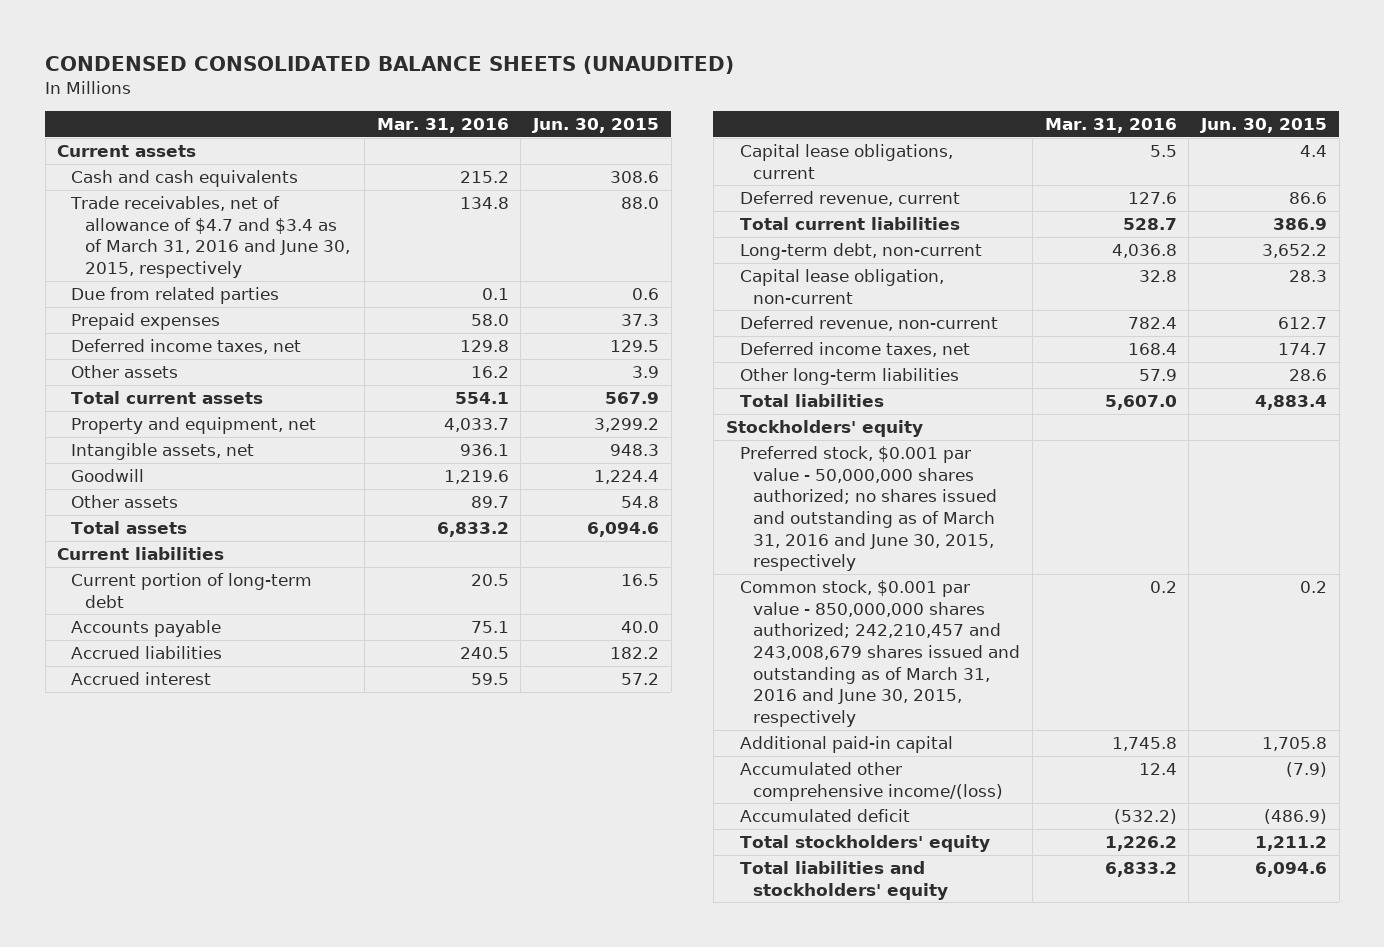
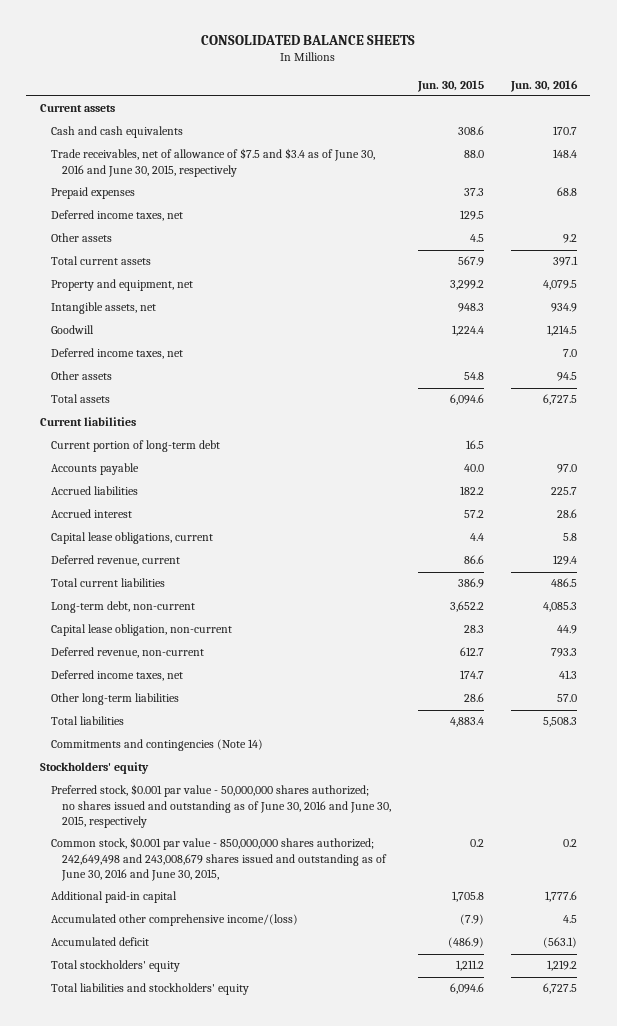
[45,56,735,75] CONDENSED CONSOLIDATED BALANCE SHEETS (UNAUDITED) -> [201,34,416,45] CONSOLIDATED BALANCE SHEETS
[376,118,509,134] Mar. 31, 2016 -> none
none -> [509,79,578,92] Jun. 30, 2016
[71,287,280,305] Due from related parties -> none
[70,196,351,278] Trade receivables, net of allowance of $4.7 and $3.4 as of March 31, 2016 and June 30, 2015, respectively -> [50,148,375,177] Trade receivables, net of allowance of $7.5 and $3.4 as of June 30, 2016 and June 30, 2015, respectively
[631,366,659,379] 3.9 -> [469,234,484,243] 4.5
none -> [50,348,183,360] Deferred income taxes, net
none -> [50,739,263,752] Commitments and contingencies (Note 14)
[739,446,998,572] Preferred stock, $0.001 par value - 50,000,000 shares authorized; no shares issued and outstanding as of March 31, 2016 and June 30, 2015, respectively -> [50,784,391,828] Preferred stock, $0.001 par value - 50,000,000 shares authorized; no shares issued and outstanding as of June 30, 2016 and June 30, 2015, respectively
[739,580,1021,727] Common stock, $0.001 par value - 850,000,000 shares authorized; 242,210,457 and 243,008,679 shares issued and outstanding as of March 31, 2016 and June 30, 2015, respectively -> [50,837,387,881] Common stock, $0.001 par value - 850,000,000 shares authorized; 242,649,498 and 243,008,679 shares issued and outstanding as of June 30, 2016 and June 30, 2015,

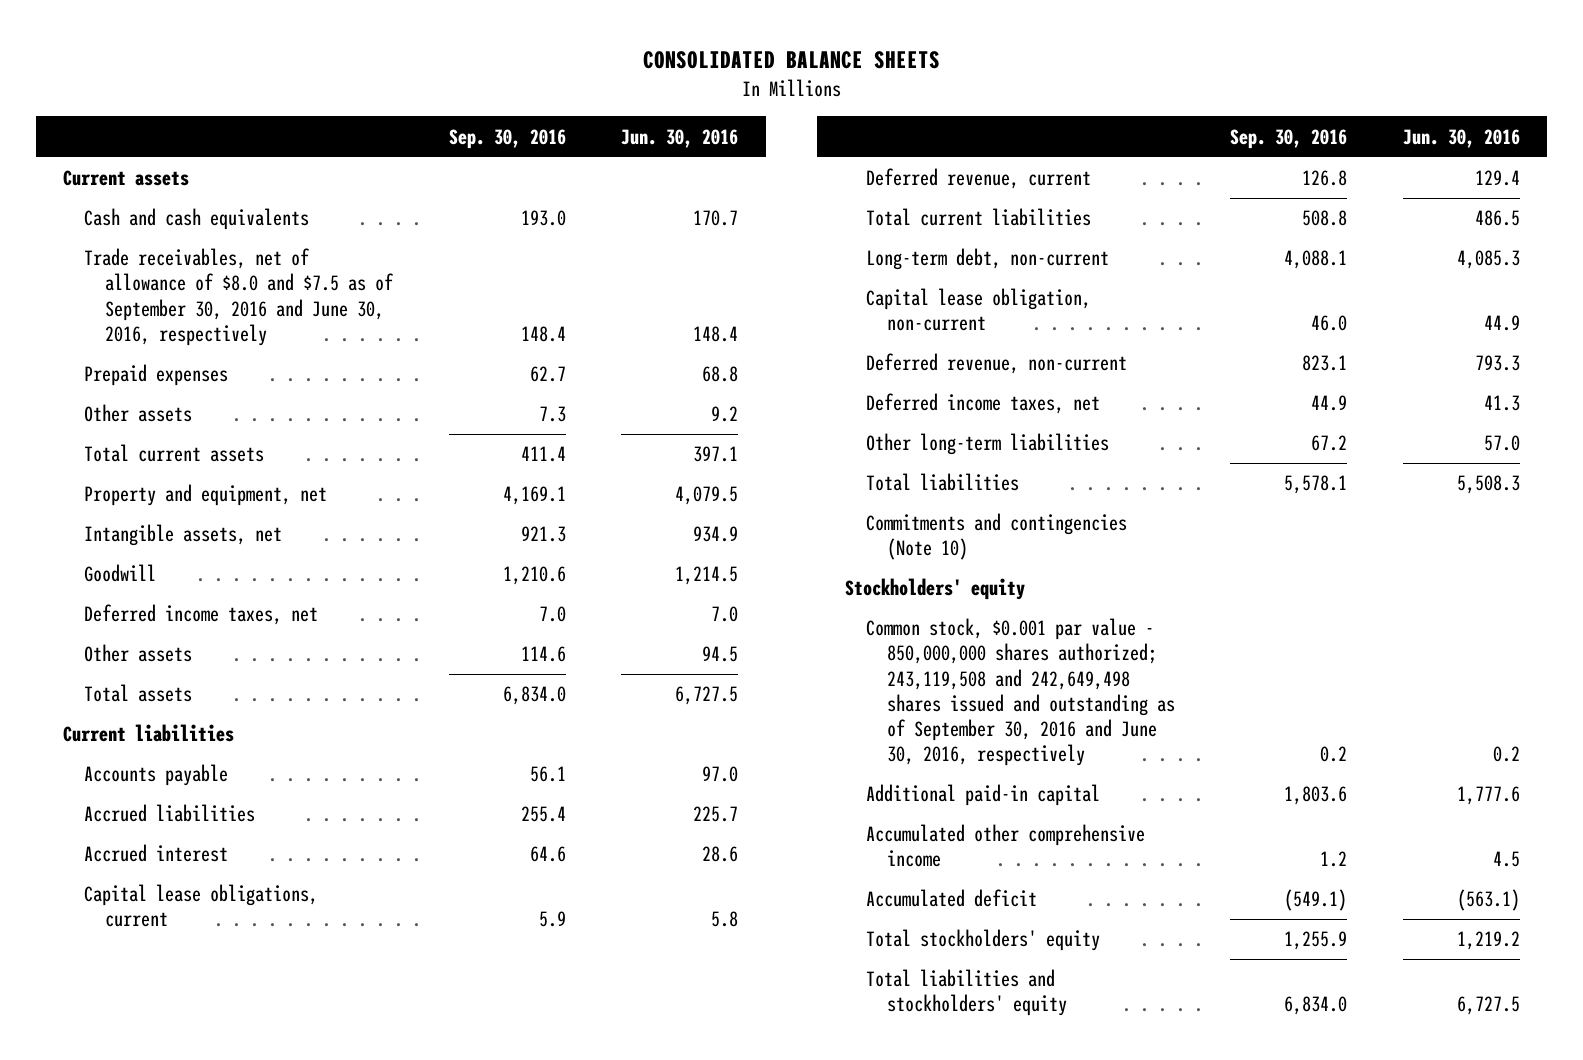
[416,79,484,92] Jun. 30, 2015 -> none
none -> [448,128,566,149] Sep. 30, 2016
[50,148,375,177] Trade receivables, net of allowance of $7.5 and $3.4 as of June 30, 2016 and June 30, 2015, respectively -> [84,248,395,346] Trade receivables, net of allowance of $8.0 and $7.5 as of September 30, 2016 and June 30, 2016, respectively
[50,210,183,222] Deferred income taxes, net -> none
[50,440,220,453] Current portion of long-term debt -> none
[50,739,263,752] Commitments and contingencies (Note 14) -> [865,513,1127,561] Commitments and contingencies (Note 10)
[50,784,391,828] Preferred stock, $0.001 par value - 50,000,000 shares authorized; no shares issued and outstanding as of June 30, 2016 and June 30, 2015, respectively -> none
[50,837,387,881] Common stock, $0.001 par value - 850,000,000 shares authorized; 242,649,498 and 243,008,679 shares issued and outstanding as of June 30, 2016 and June 30, 2015, -> [865,618,1175,767] Common stock, $0.001 par value - 850,000,000 shares authorized; 243,119,508 and 242,649,498 shares issued and outstanding as of September 30, 2016 and June 30, 2016, respectively
[50,914,298,927] Accumulated other comprehensive income/(loss) -> [865,824,1145,868] Accumulated other comprehensive income

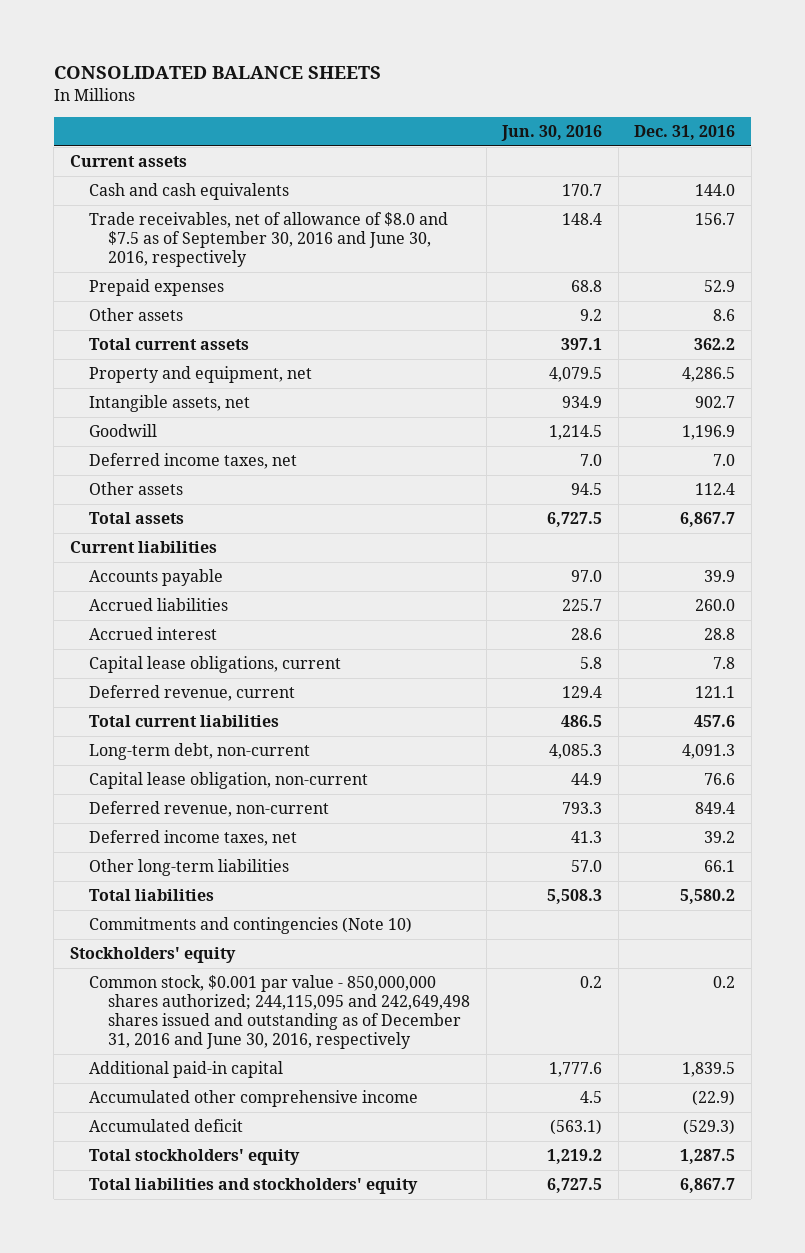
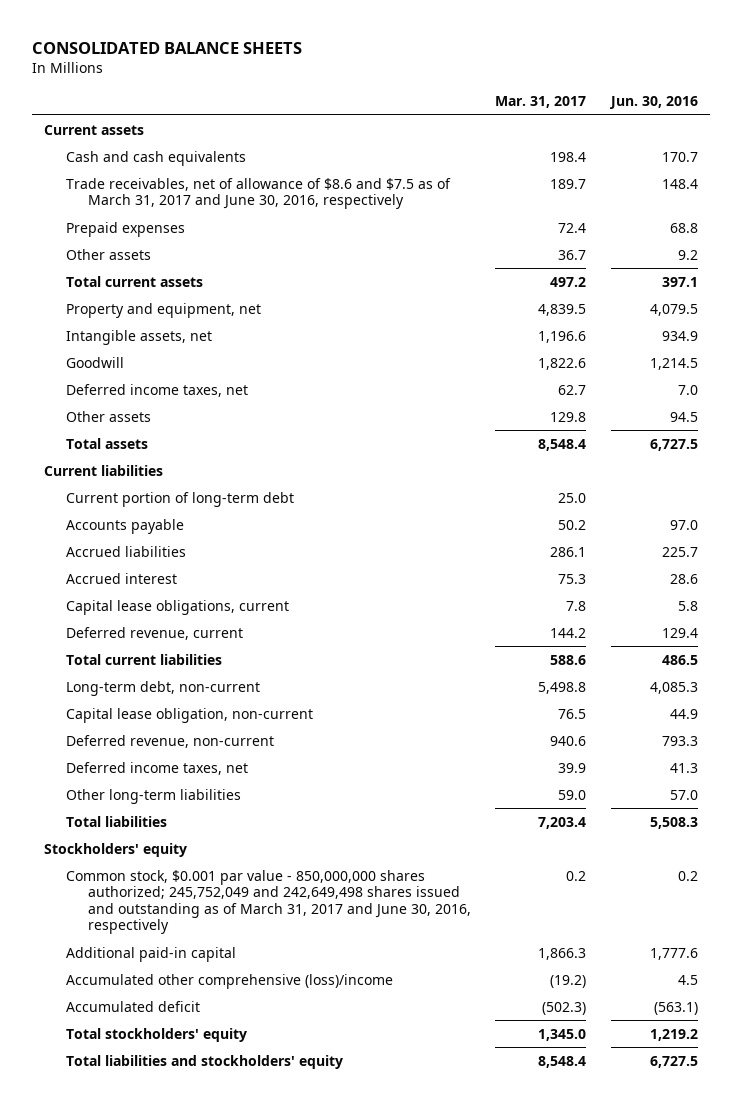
[634,125,736,141] Dec. 31, 2016 -> none
none -> [495,96,587,109] Mar. 31, 2017
[88,212,448,268] Trade receivables, net of allowance of $8.0 and $7.5 as of September 30, 2016 and June 30, 2016, respectively -> [66,177,452,210] Trade receivables, net of allowance of $8.6 and $7.5 as of March 31, 2017 and June 30, 2016, respectively
none -> [66,491,295,507] Current portion of long-term debt
[88,917,412,935] Commitments and contingencies (Note 10) -> none
[88,975,470,1049] Common stock, $0.001 par value - 850,000,000 shares authorized; 244,115,095 and 242,649,498 shares issued and outstanding as of December 31, 2016 and June 30, 2016, respectively -> [66,869,471,935] Common stock, $0.001 par value - 850,000,000 shares authorized; 245,752,049 and 242,649,498 shares issued and outstanding as of March 31, 2017 and June 30, 2016, respectively
[88,1090,418,1108] Accumulated other comprehensive income -> [66,973,394,989] Accumulated other comprehensive (loss)/income

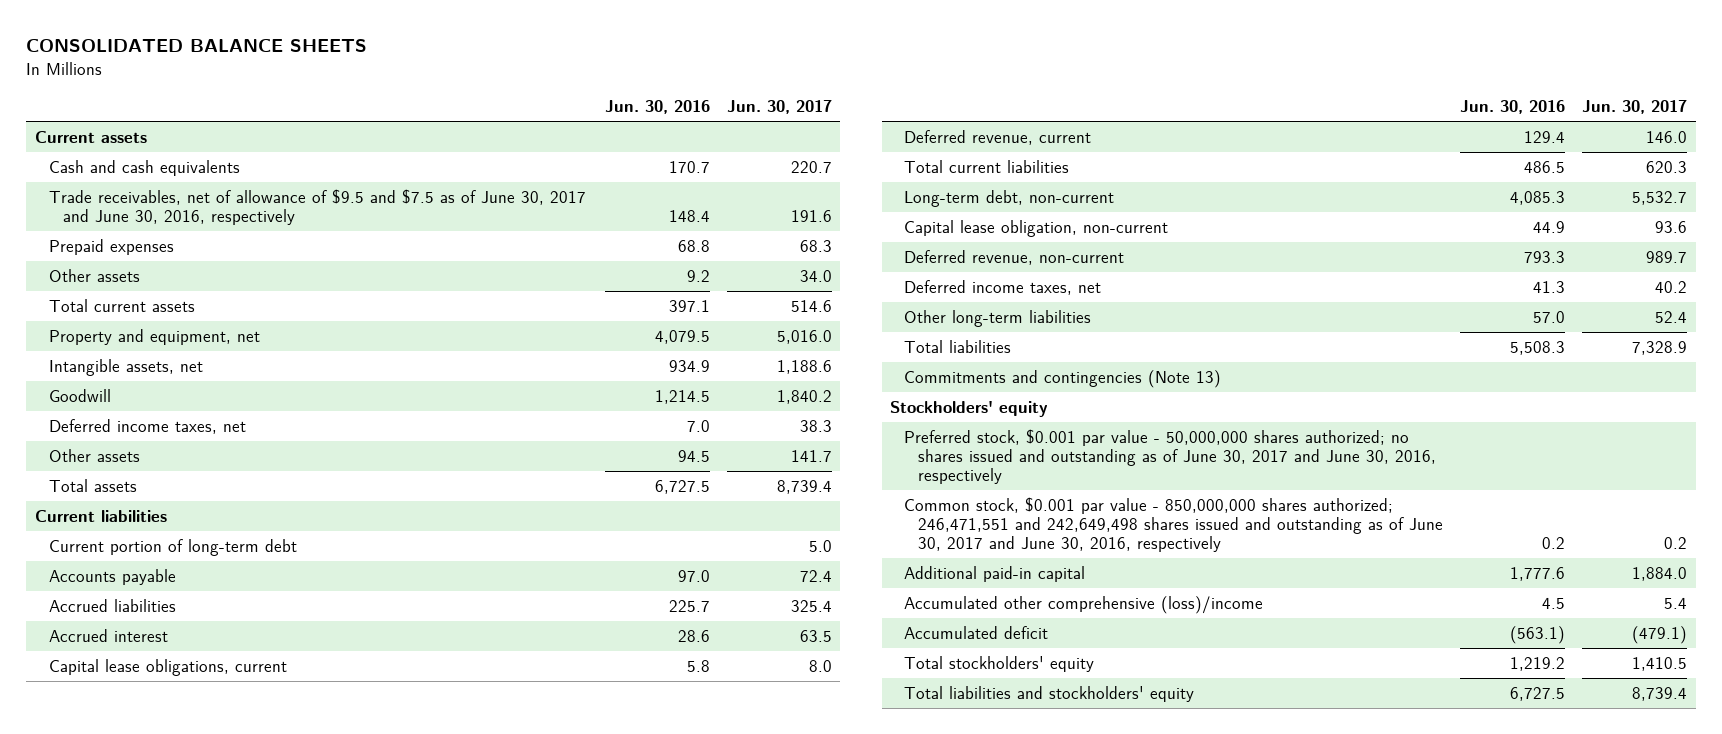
[495,96,587,109] Mar. 31, 2017 -> none
none -> [726,100,832,115] Jun. 30, 2017
[66,177,452,210] Trade receivables, net of allowance of $8.6 and $7.5 as of March 31, 2017 and June 30, 2016, respectively -> [48,188,586,226] Trade receivables, net of allowance of $9.5 and $7.5 as of June 30, 2017 and June 30, 2016, respectively
none -> [904,369,1222,388] Commitments and contingencies (Note 13)
none -> [904,428,1437,485] Preferred stock, $0.001 par value - 50,000,000 shares authorized; no shares issued and outstanding as of June 30, 2017 and June 30, 2016, respectively
[66,869,471,935] Common stock, $0.001 par value - 850,000,000 shares authorized; 245,752,049 and 242,649,498 shares issued and outstanding as of March 31, 2017 and June 30, 2016, respectively -> [904,496,1444,553] Common stock, $0.001 par value - 850,000,000 shares authorized; 246,471,551 and 242,649,498 shares issued and outstanding as of June 30, 2017 and June 30, 2016, respectively

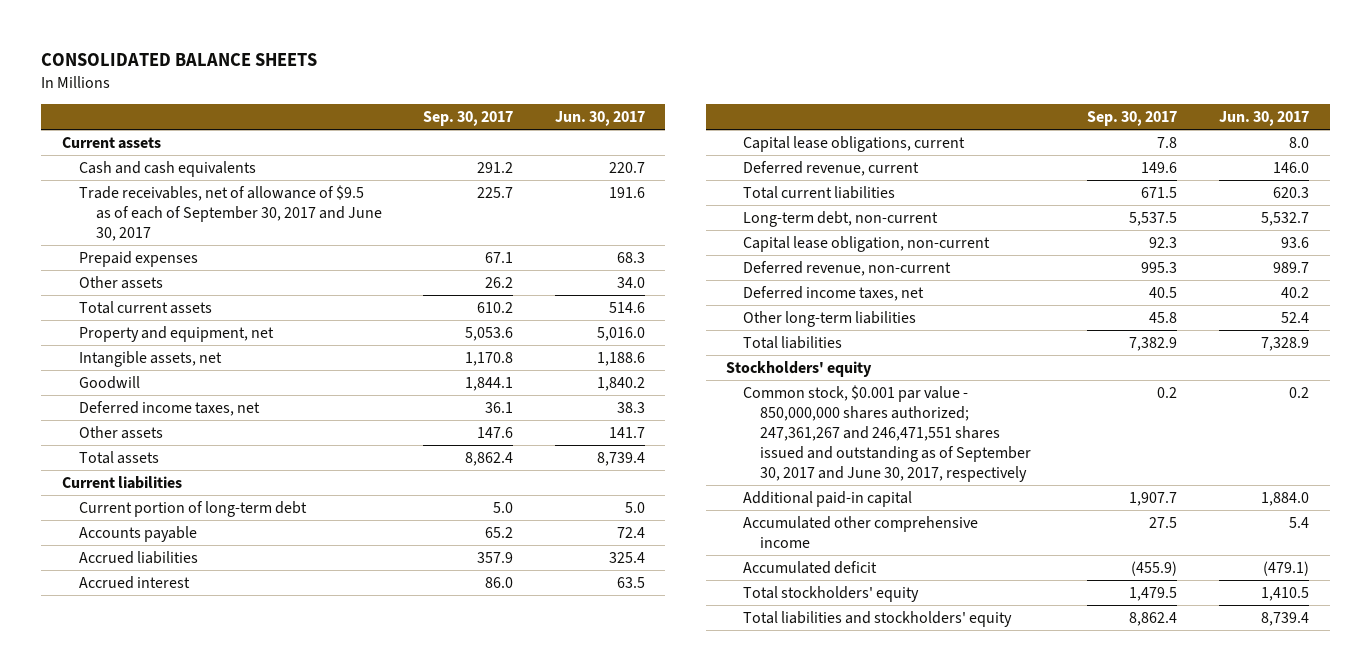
[604,100,710,115] Jun. 30, 2016 -> none
none -> [423,111,514,127] Sep. 30, 2017
[48,188,586,226] Trade receivables, net of allowance of $9.5 and $7.5 as of June 30, 2017 and June 30, 2016, respectively -> [78,184,382,242] Trade receivables, net of allowance of $9.5 as of each of September 30, 2017 and June 30, 2017
[904,369,1222,388] Commitments and contingencies (Note 13) -> none
[904,428,1437,485] Preferred stock, $0.001 par value - 50,000,000 shares authorized; no shares issued and outstanding as of June 30, 2017 and June 30, 2016, respectively -> none
[904,496,1444,553] Common stock, $0.001 par value - 850,000,000 shares authorized; 246,471,551 and 242,649,498 shares issued and outstanding as of June 30, 2017 and June 30, 2016, respectively -> [743,384,1032,483] Common stock, $0.001 par value - 850,000,000 shares authorized; 247,361,267 and 246,471,551 shares issued and outstanding as of September 30, 2017 and June 30, 2017, respectively
[904,595,1264,614] Accumulated other comprehensive (loss)/income -> [743,515,979,548] Accumulated other comprehensive income

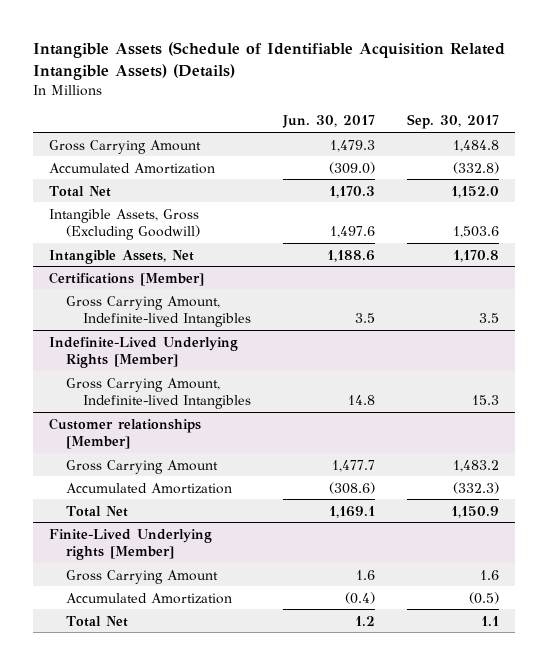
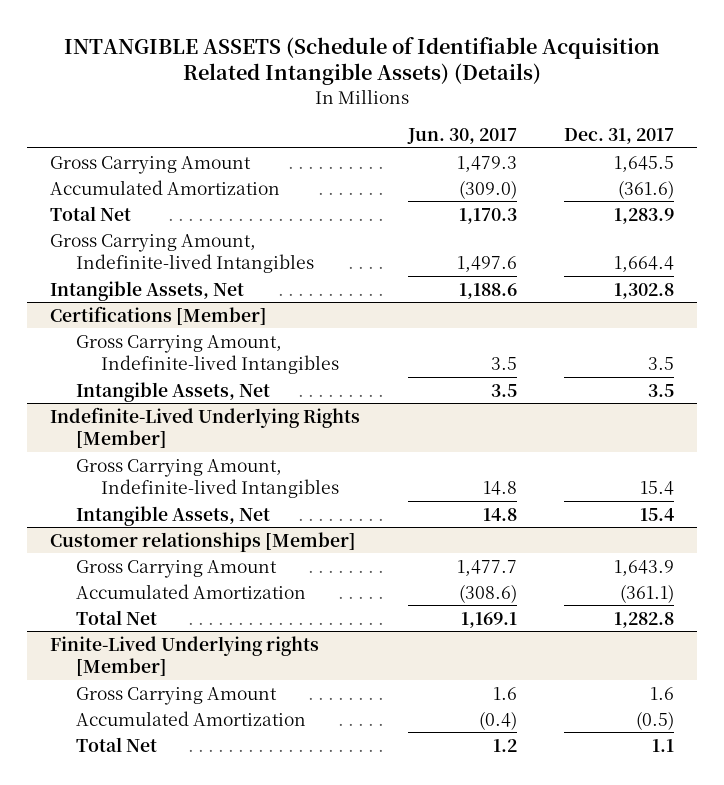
[32,42,505,81] Intangible Assets (Schedule of Identifiable Acquisition Related Intangible Assets) (Details) -> [64,36,661,86] INTANGIBLE ASSETS (Schedule of Identifiable Acquisition Related Intangible Assets) (Details)
[406,114,499,130] Sep. 30, 2017 -> none
none -> [563,127,674,144] Dec. 31, 2017
[48,208,200,241] Intangible Assets, Gross (Excluding Goodwill) -> [50,233,314,273] Gross Carrying Amount, Indefinite-lived Intangibles
none -> [75,381,270,402] Intangible Assets, Net
none -> [75,505,270,526] Intangible Assets, Net

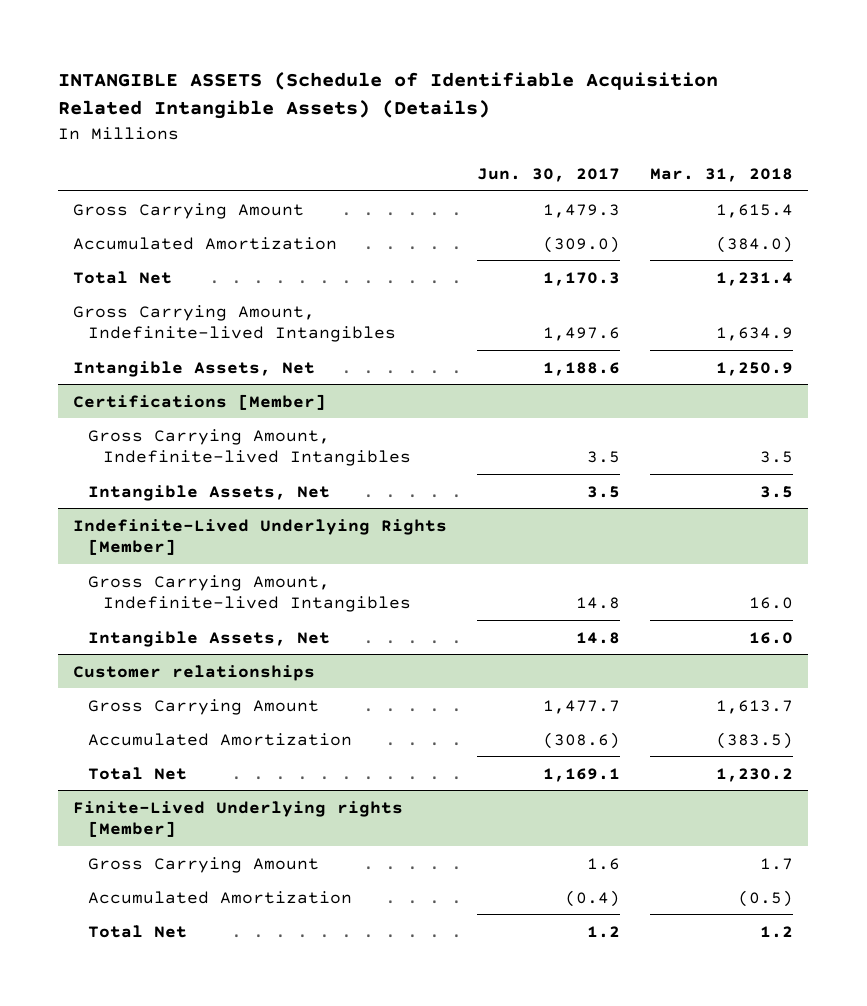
[563,127,674,144] Dec. 31, 2017 -> none
none -> [650,168,794,183] Mar. 31, 2018
[50,531,357,552] Customer relationships [Member] -> [73,664,316,681] Customer relationships

